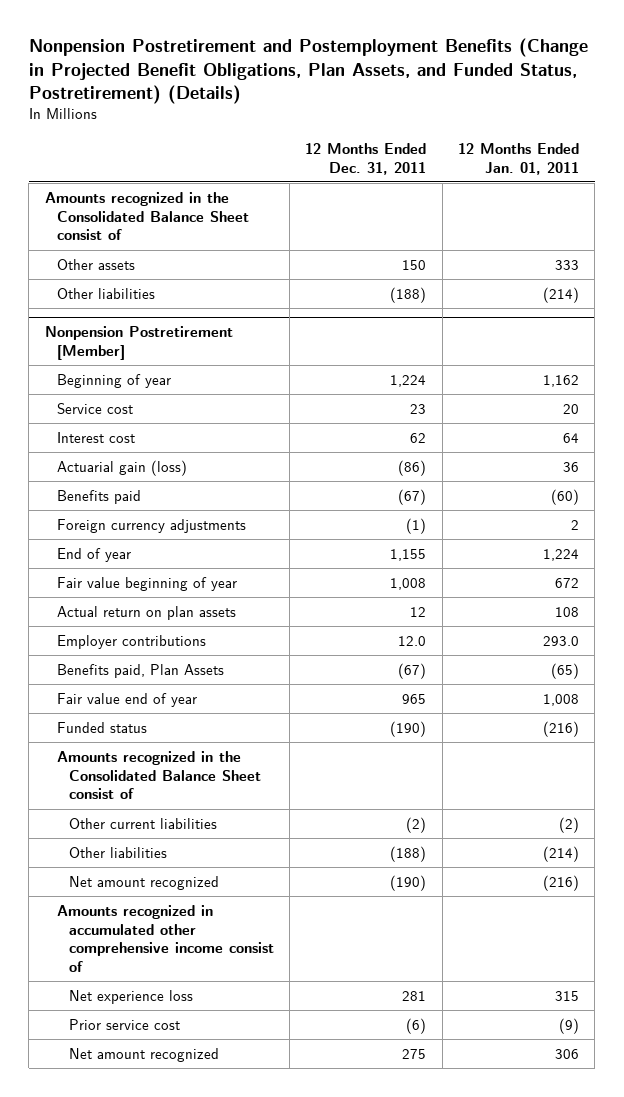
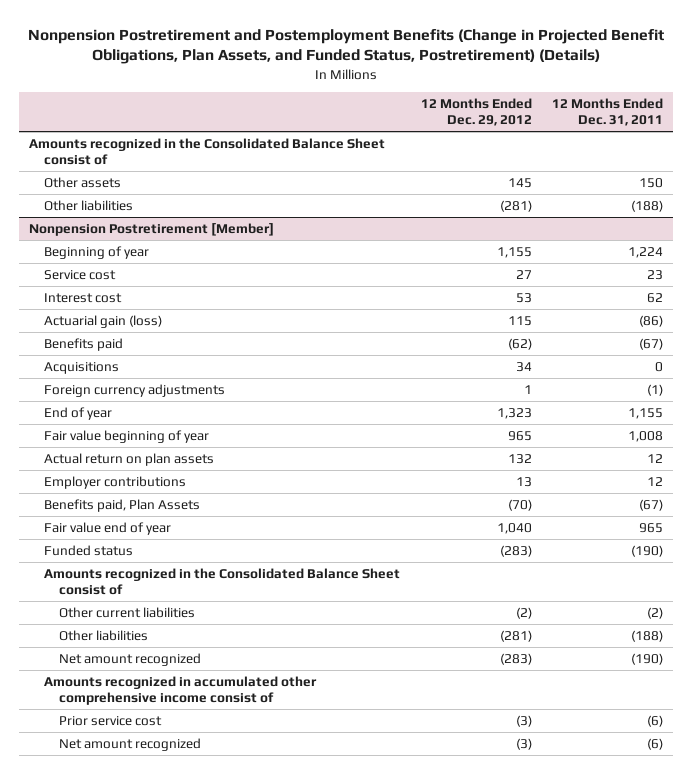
[457,142,579,175] 12 Months Ended Jan. 01, 2011 -> none
none -> [420,97,532,126] 12 Months Ended Dec. 29, 2012
none -> [44,362,120,375] Acquisitions
[398,635,427,646] 12.0 -> [647,477,664,487] 12
[68,989,193,1004] Net experience loss -> none
[402,1048,427,1059] 275 -> [647,738,664,751] (6)

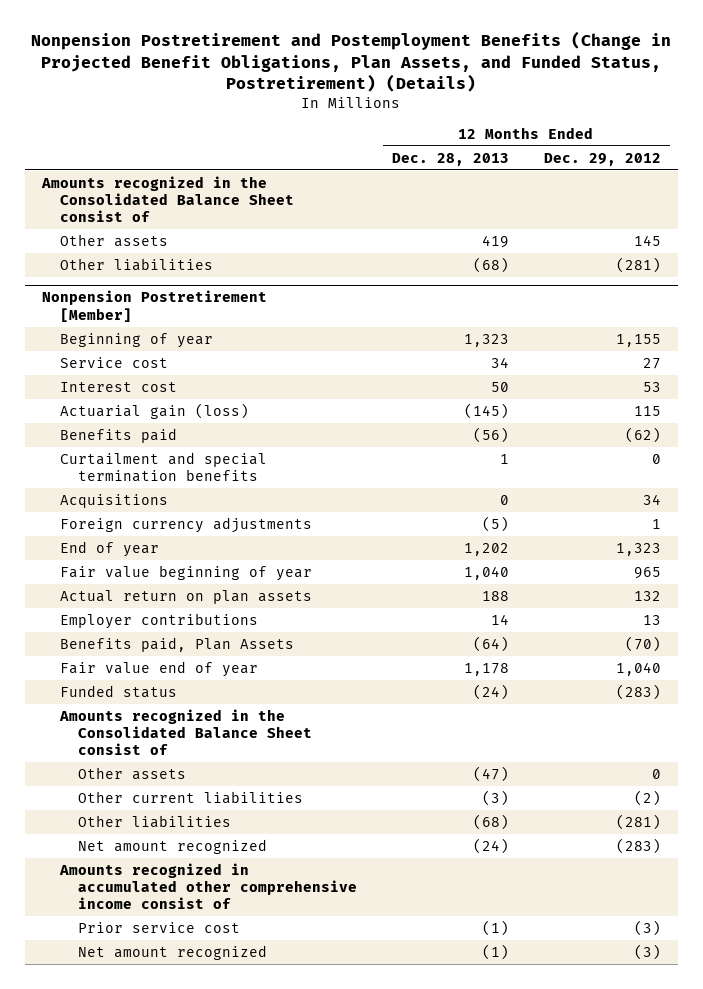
[552,97,664,126] 12 Months Ended Dec. 31, 2011 -> none
none -> [391,152,509,166] Dec. 28, 2013
none -> [59,451,267,483] Curtailment and special termination benefits
none -> [77,766,186,780] Other assets

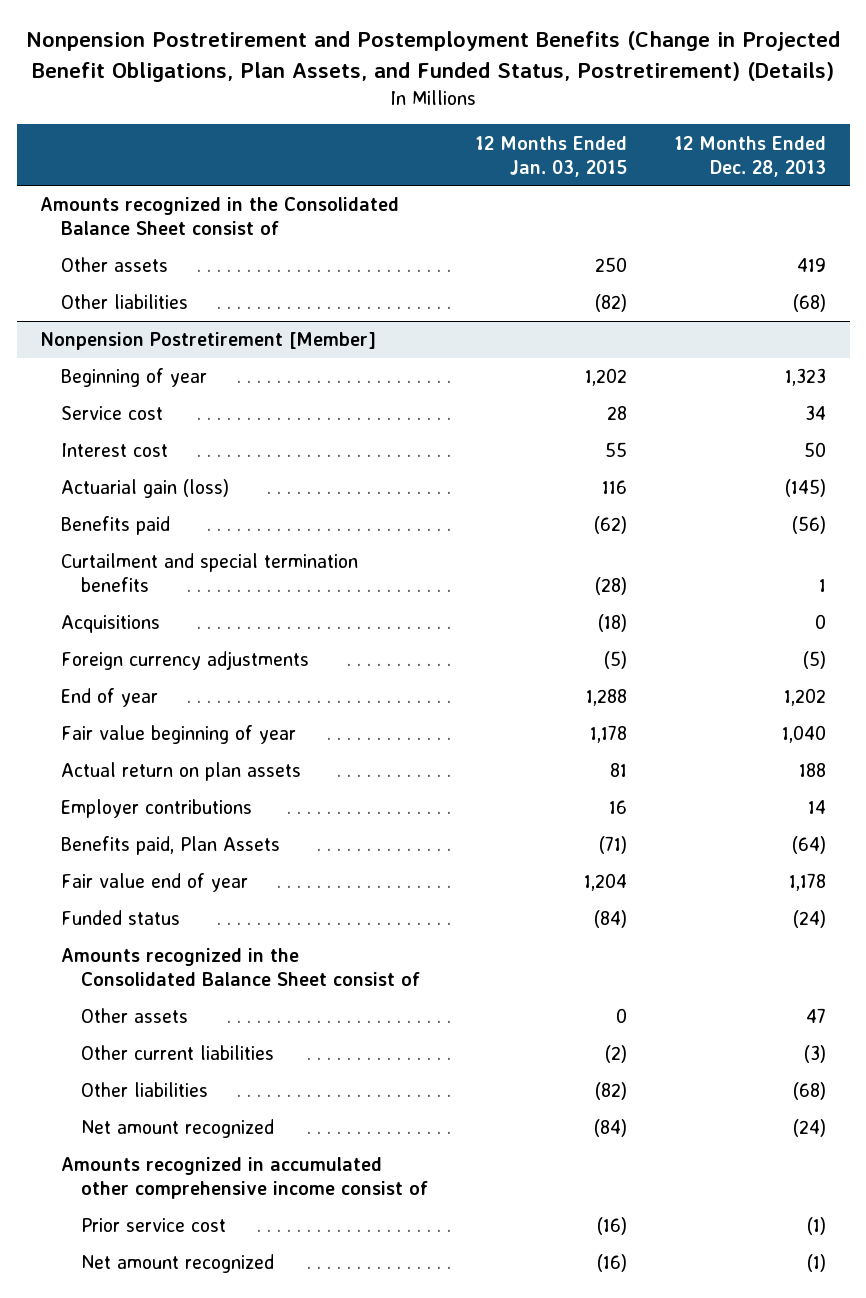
[543,152,661,166] Dec. 29, 2012 -> none
none -> [474,135,627,177] 12 Months Ended Jan. 03, 2015
[472,765,509,782] (47) -> [806,1008,827,1024] 47

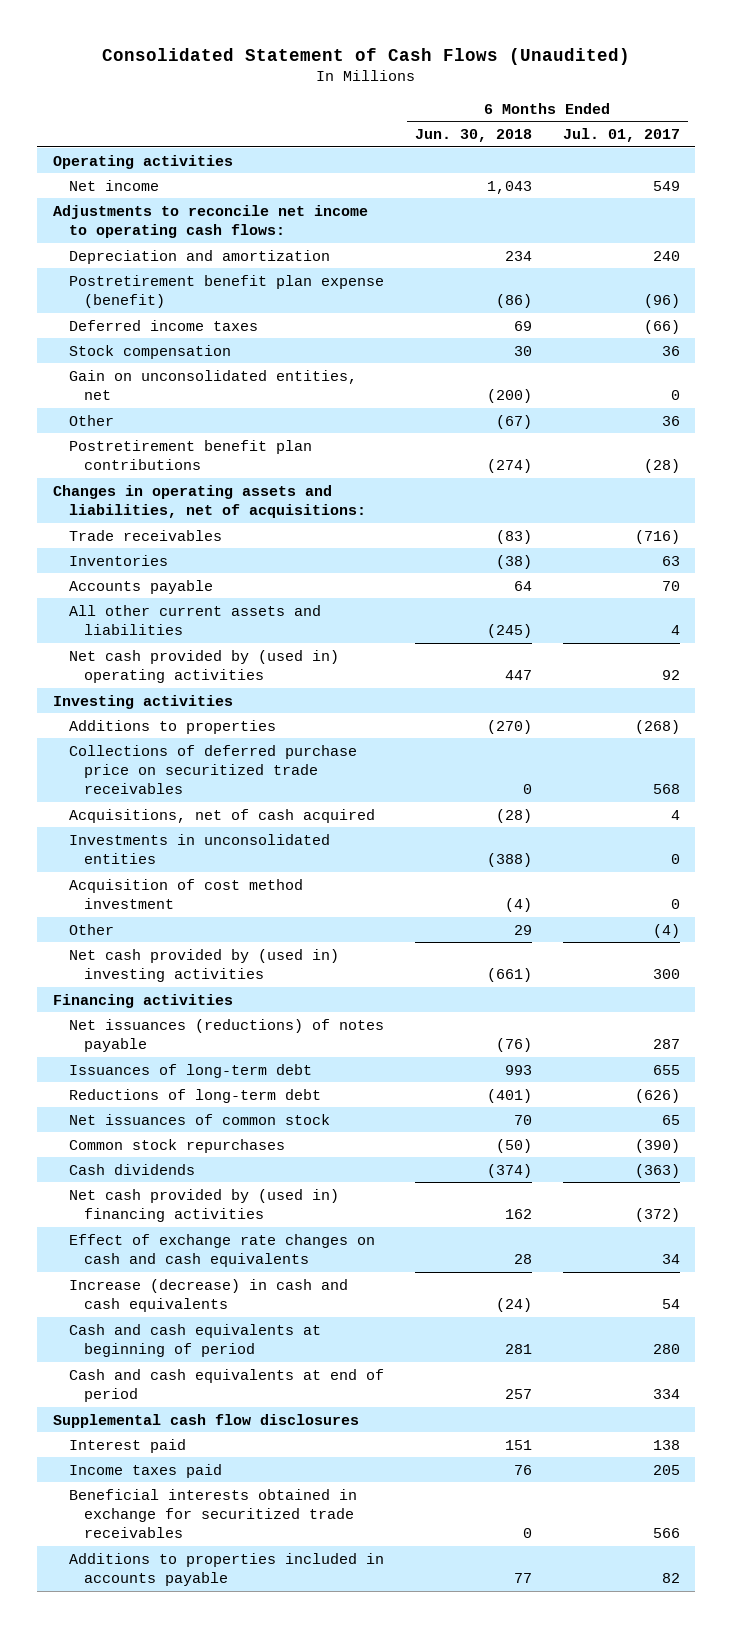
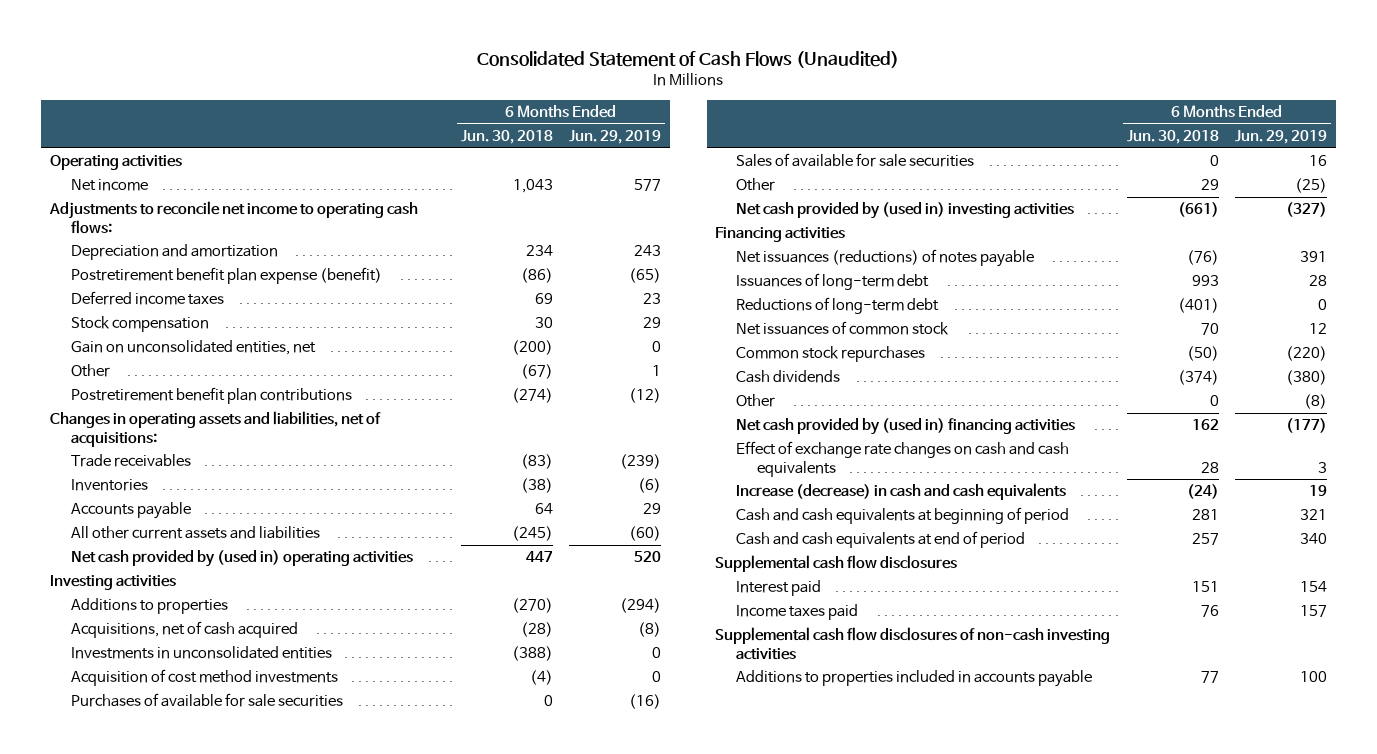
[562,128,680,143] Jul. 01, 2017 -> none
none -> [569,130,662,145] Jun. 29, 2019
[68,744,357,795] Collections of deferred purchase price on securitized trade receivables -> none
[68,878,303,909] Acquisition of cost method investment -> [70,669,338,687] Acquisition of cost method investments
none -> [70,693,343,708] Purchases of available for sale securities
none -> [736,153,975,168] Sales of available for sale securities
none -> [736,394,776,408] Other
[68,1488,357,1539] Beneficial interests obtained in exchange for securitized trade receivables -> none
none -> [715,627,1111,660] Supplemental cash flow disclosures of non-cash investing activities

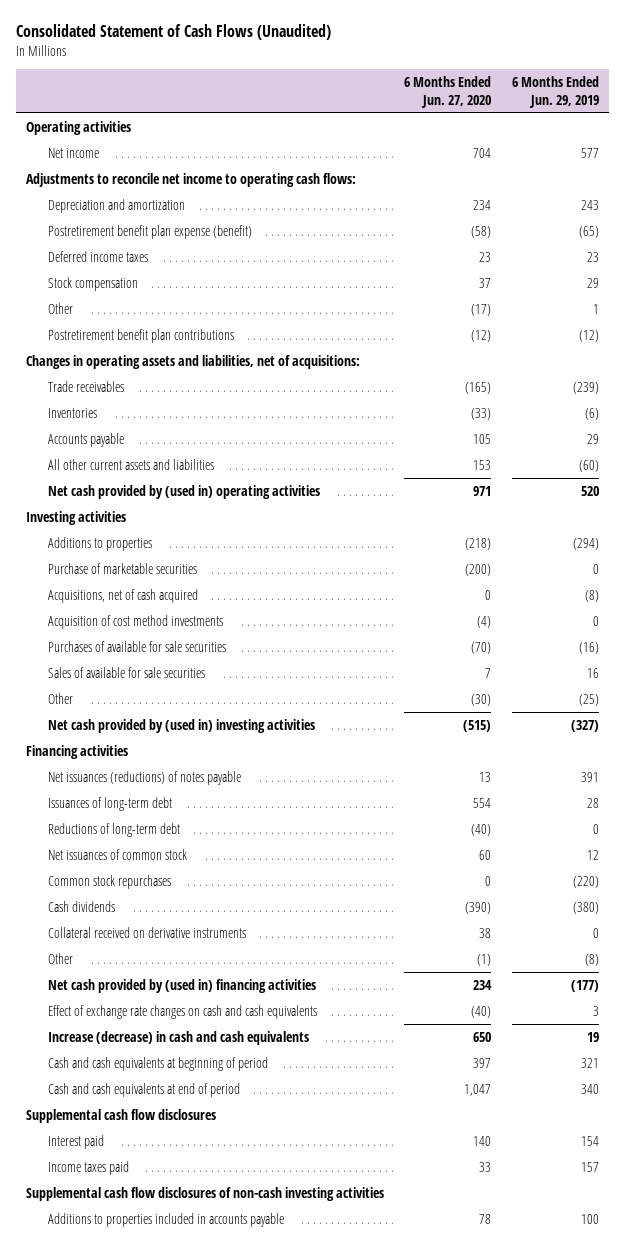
[460,130,553,145] Jun. 30, 2018 -> none
none -> [404,76,492,108] 6 Months Ended Jun. 27, 2020
[70,340,316,356] Gain on unconsolidated entities, net -> none
none -> [47,562,197,574] Purchase of marketable securities
[70,646,332,660] Investments in unconsolidated entities -> none
none -> [47,926,246,938] Collateral received on derivative instruments

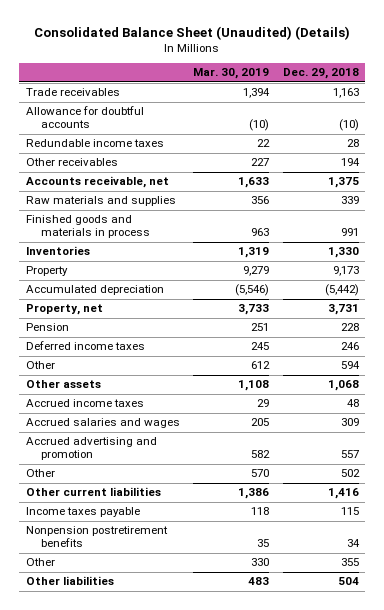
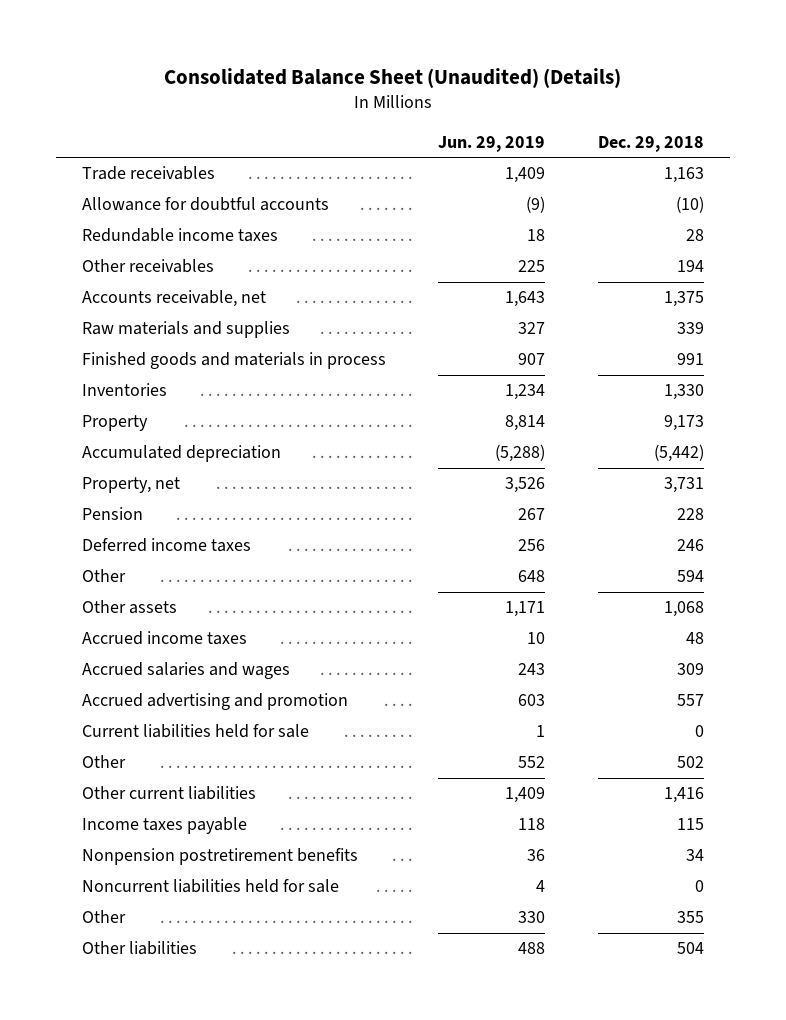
[193,68,270,80] Mar. 30, 2019 -> none
none -> [438,135,546,152] Jun. 29, 2019
none -> [81,724,309,739] Current liabilities held for sale
none -> [81,879,339,894] Noncurrent liabilities held for sale

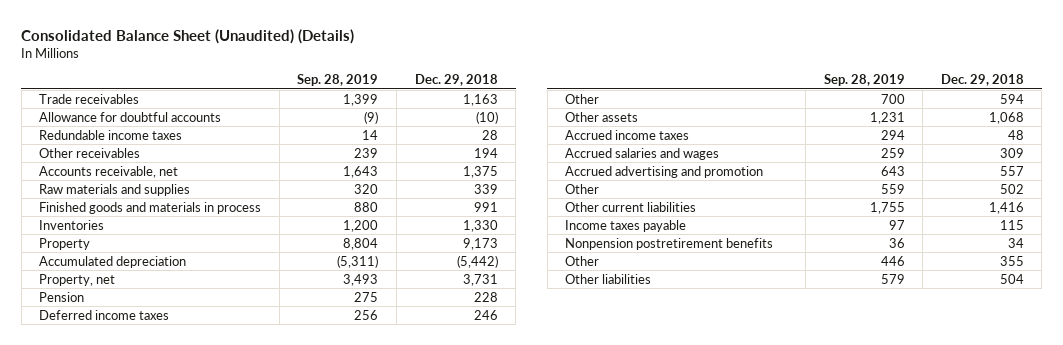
[438,135,546,152] Jun. 29, 2019 -> none
none -> [297,74,379,87] Sep. 28, 2019
[81,724,309,739] Current liabilities held for sale -> none
[81,879,339,894] Noncurrent liabilities held for sale -> none

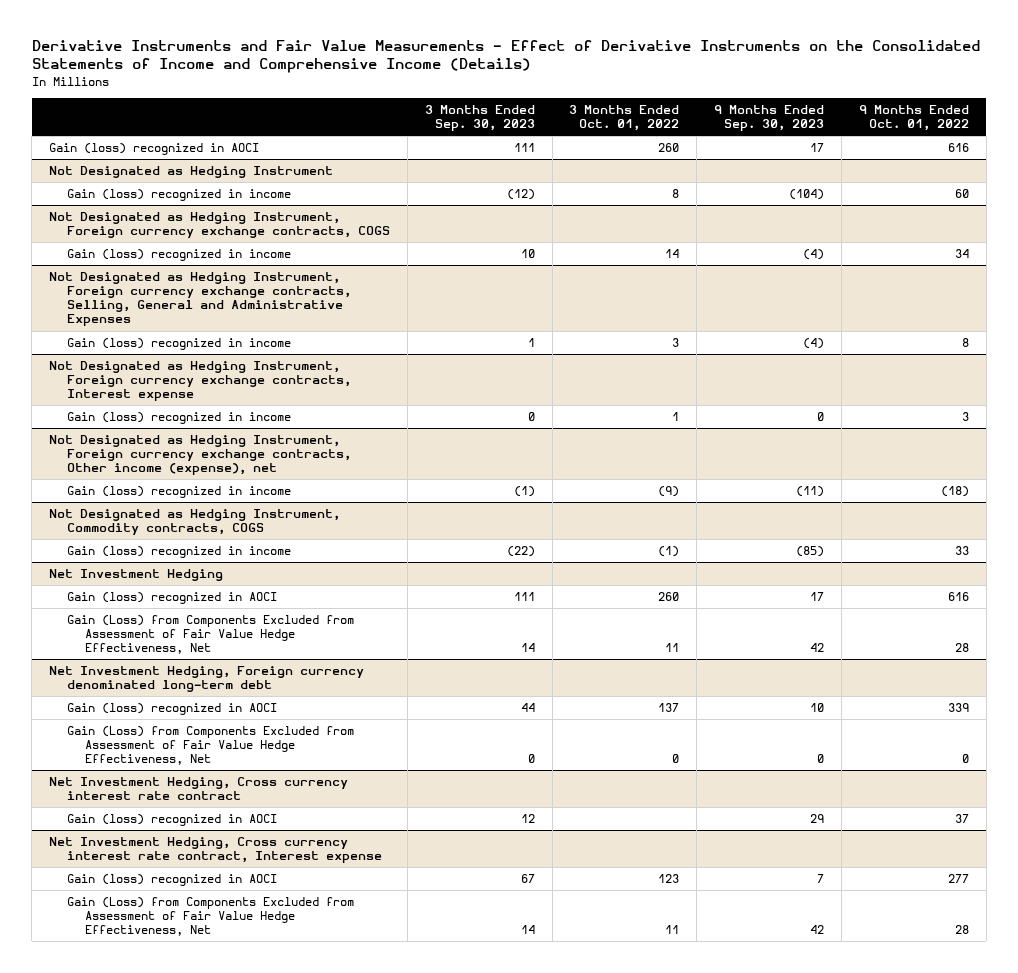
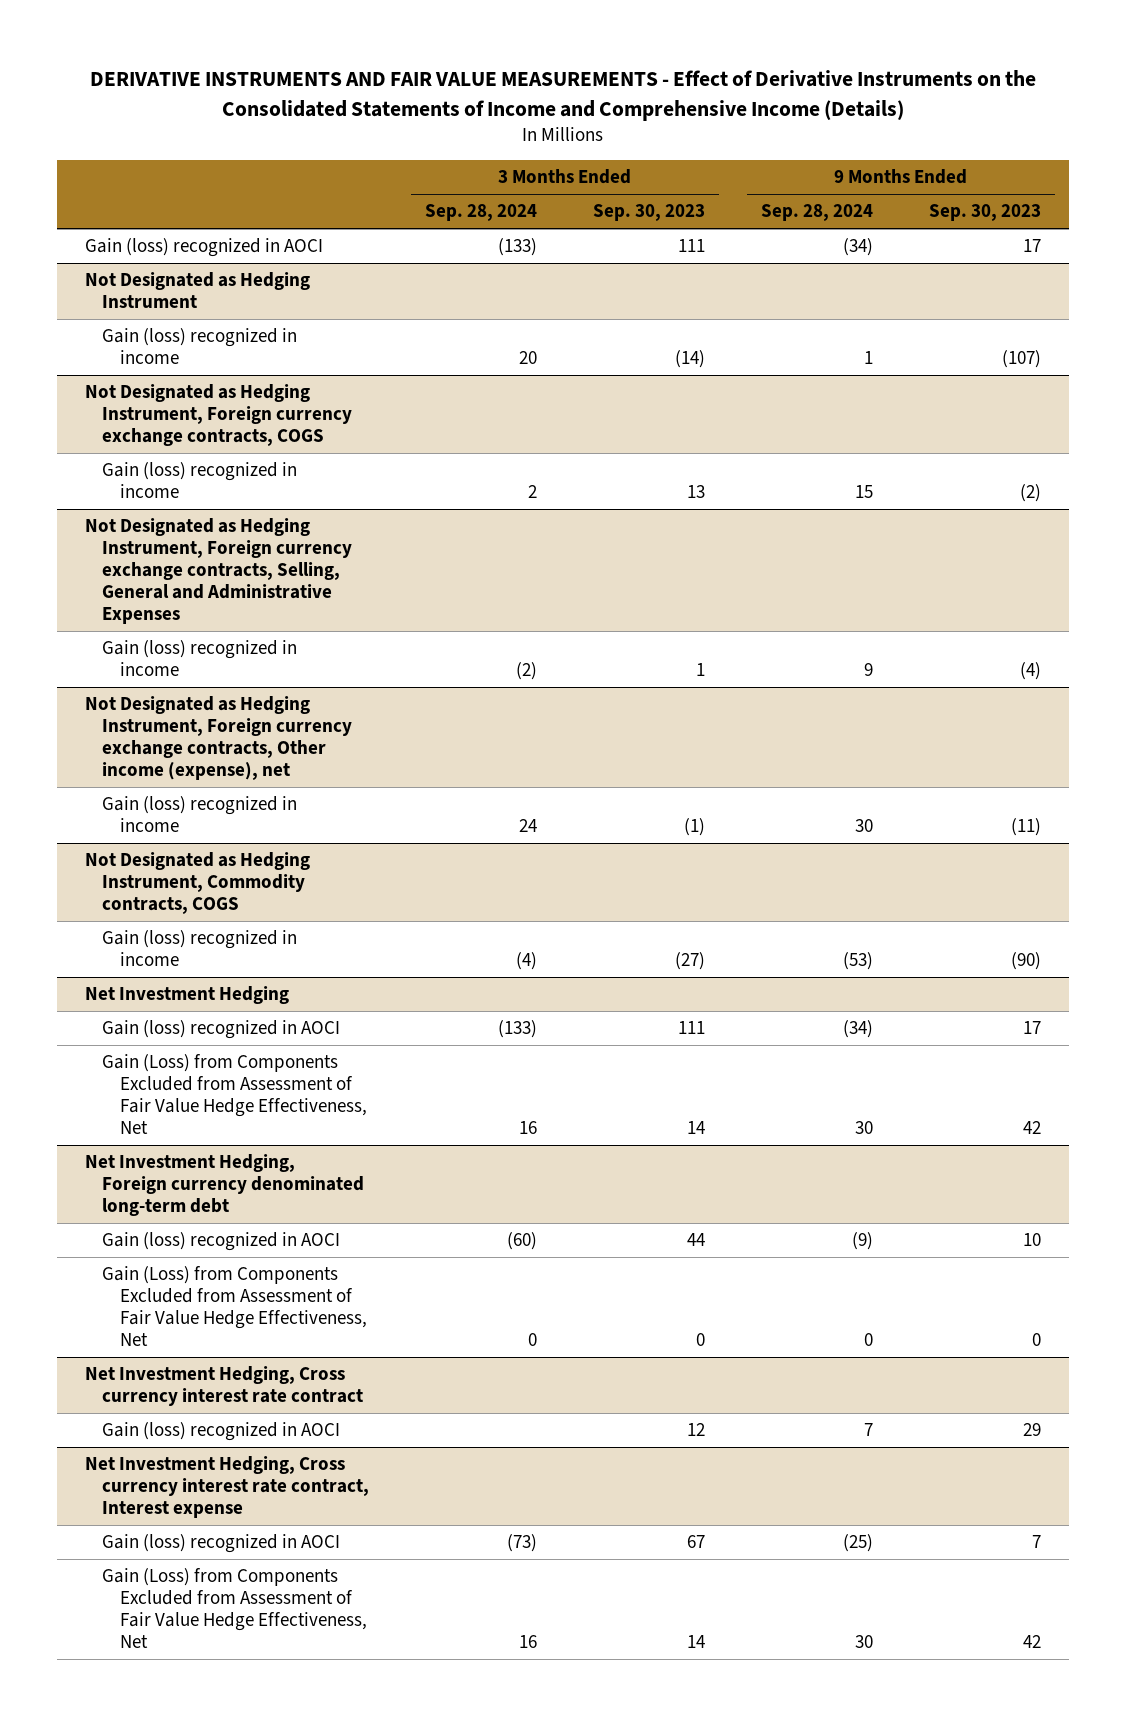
[31,39,980,74] Derivative Instruments and Fair Value Measurements - Effect of Derivative Instruments on the Consolidated Statements of Income and Comprehensive Income (Details) -> [89,70,1036,121] DERIVATIVE INSTRUMENTS AND FAIR VALUE MEASUREMENTS - Effect of Derivative Instruments on the Consolidated Statements of Income and Comprehensive Income (Details)
[569,105,680,132] 3 Months Ended Oct. 01, 2022 -> none
[858,105,969,132] 9 Months Ended Oct. 01, 2022 -> none
none -> [425,204,538,222] Sep. 28, 2024
none -> [761,204,874,222] Sep. 28, 2024
[506,189,535,201] (12) -> [675,350,706,369] (14)
[789,189,825,201] (104) -> [1001,350,1041,369] (107)
[520,249,535,259] 10 -> [687,485,706,499] 13
[803,249,825,261] (4) -> [1019,484,1041,503] (2)
[49,361,352,402] Not Designated as Hedging Instrument, Foreign currency exchange contracts, Interest expense -> none
[67,412,292,425] Gain (loss) recognized in income -> none
[506,546,535,558] (22) -> [675,952,706,971] (27)
[796,546,825,558] (85) -> [1010,952,1041,971] (90)

